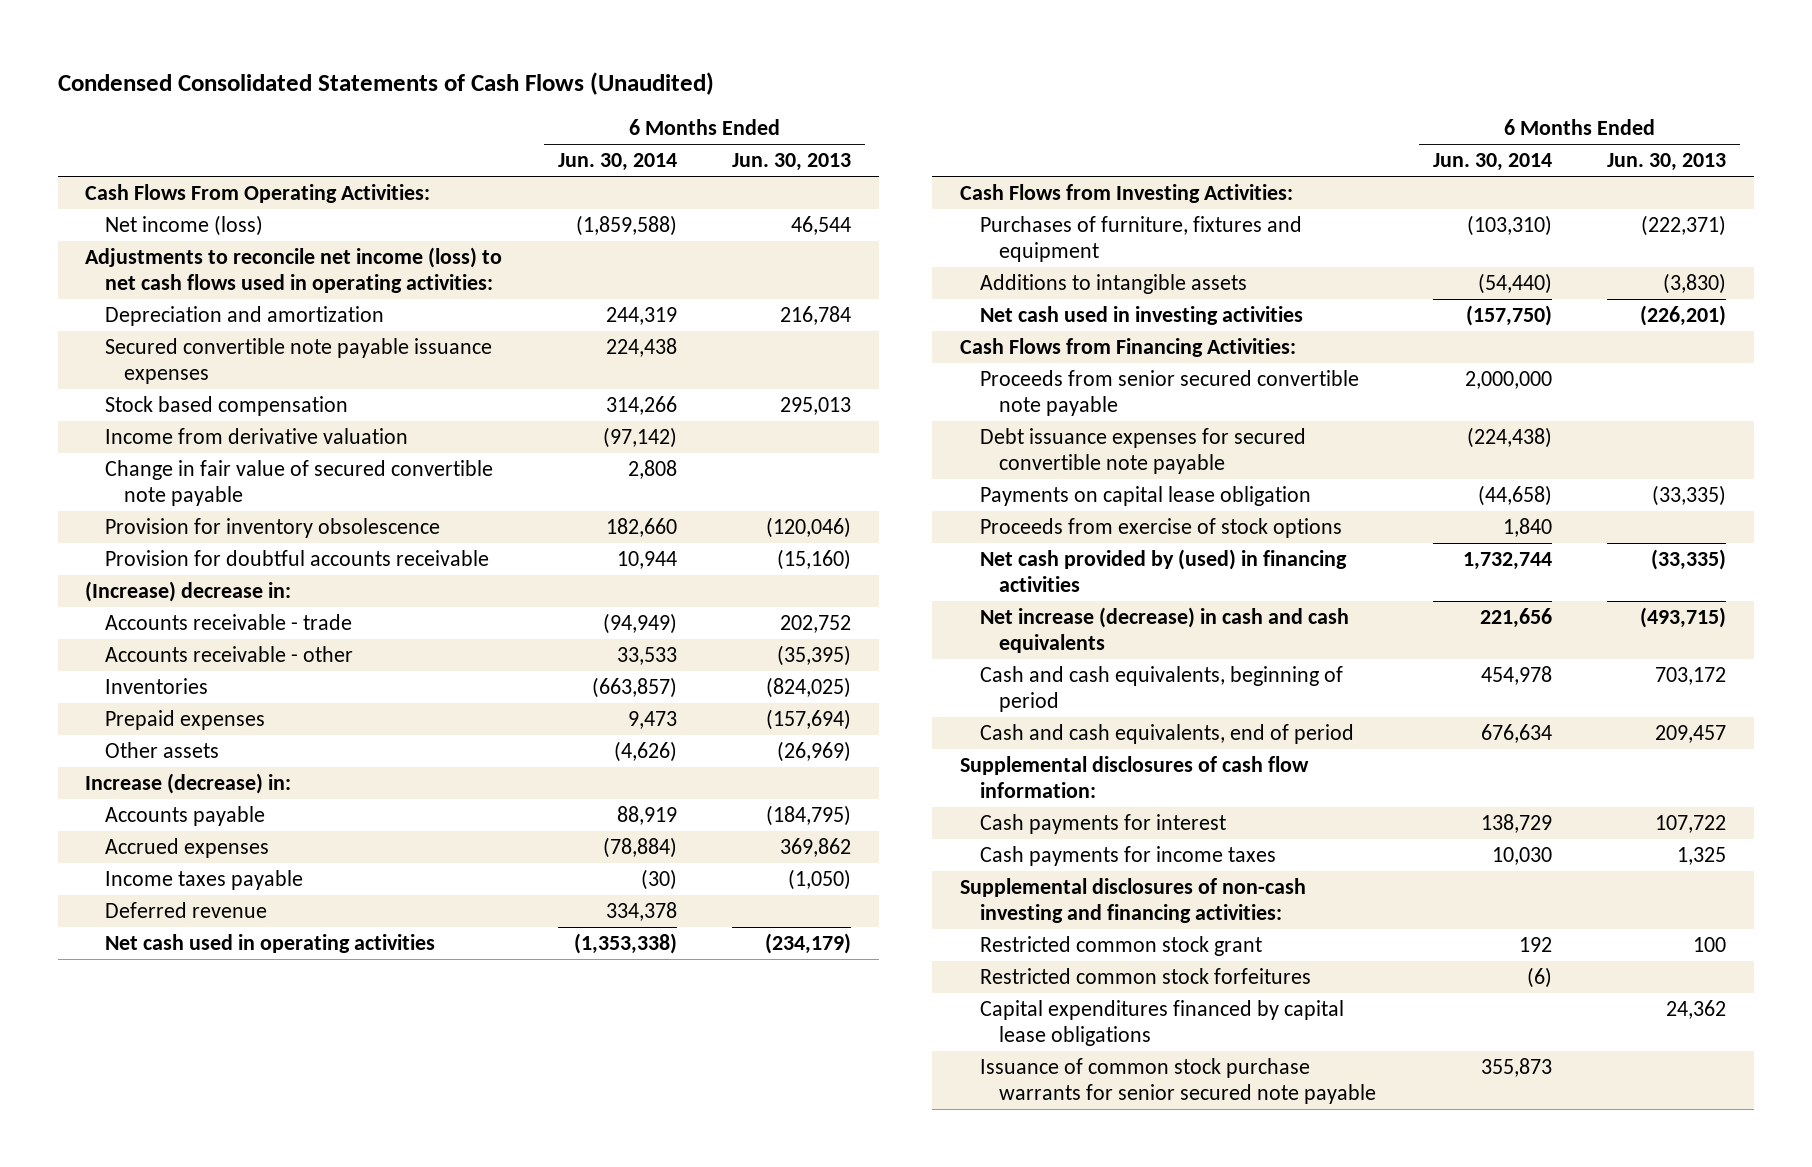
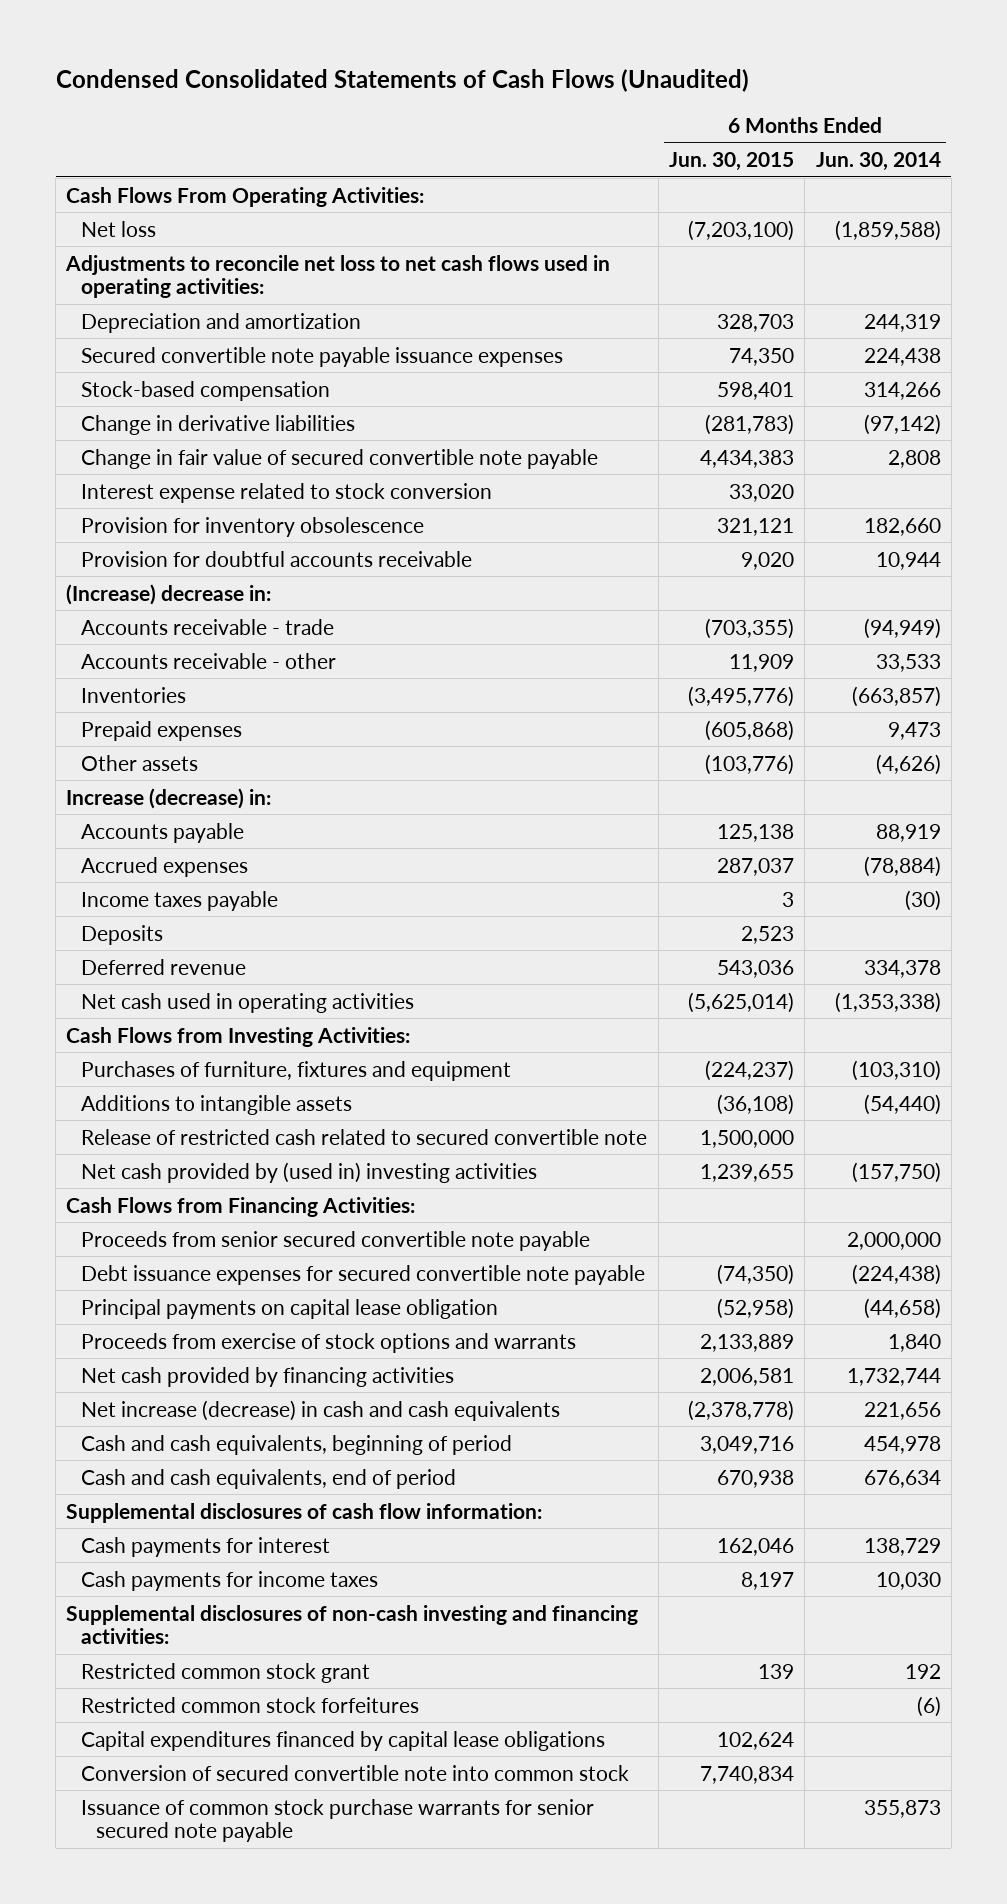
[732,153,852,172] Jun. 30, 2013 -> none
none -> [668,152,794,172] Jun. 30, 2015
[104,215,263,237] Net income (loss) -> [81,220,157,237] Net loss
[85,247,503,293] Adjustments to reconcile net income (loss) to net cash flows used in operating activities: -> [65,254,611,299] Adjustments to reconcile net loss to net cash flows used in operating activities:
[104,396,348,417] Stock based compensation -> [81,380,331,401] Stock-based compensation
[104,428,408,445] Income from derivative valuation -> [81,414,356,435] Change in derivative liabilities
none -> [81,482,493,503] Interest expense related to stock conversion
none -> [81,924,164,945] Deposits
none -> [81,1128,648,1145] Release of restricted cash related to secured convertible note
[979,306,1303,326] Net cash used in investing activities -> [81,1161,538,1183] Net cash provided by (used in) investing activities
[979,486,1311,507] Payments on capital lease obligation -> [81,1298,499,1319] Principal payments on capital lease obligation
[979,518,1342,539] Proceeds from exercise of stock options -> [81,1332,577,1353] Proceeds from exercise of stock options and warrants
[979,549,1347,592] Net cash provided by (used) in financing activities -> [81,1366,455,1387] Net cash provided by financing activities
none -> [81,1764,630,1781] Conversion of secured convertible note into common stock

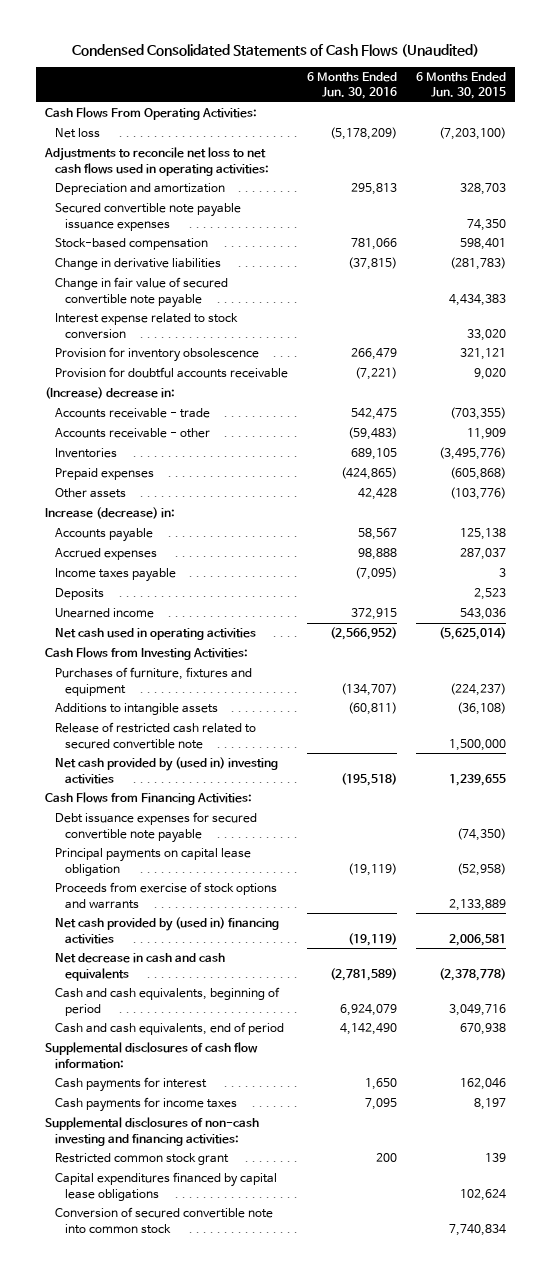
[815,152,941,172] Jun. 30, 2014 -> none
none -> [307,72,398,100] 6 Months Ended Jun. 30, 2016
[81,958,247,975] Deferred revenue -> [55,608,155,619] Unearned income
[81,1230,591,1251] Proceeds from senior secured convertible note payable -> none
[81,1366,455,1387] Net cash provided by financing activities -> [55,917,280,944] Net cash provided by (used in) financing activities
[81,1399,561,1421] Net increase (decrease) in cash and cash equivalents -> [55,953,226,981] Net decrease in cash and cash equivalents
[81,1696,420,1713] Restricted common stock forfeitures -> none
[81,1798,595,1843] Issuance of common stock purchase warrants for senior secured note payable -> none

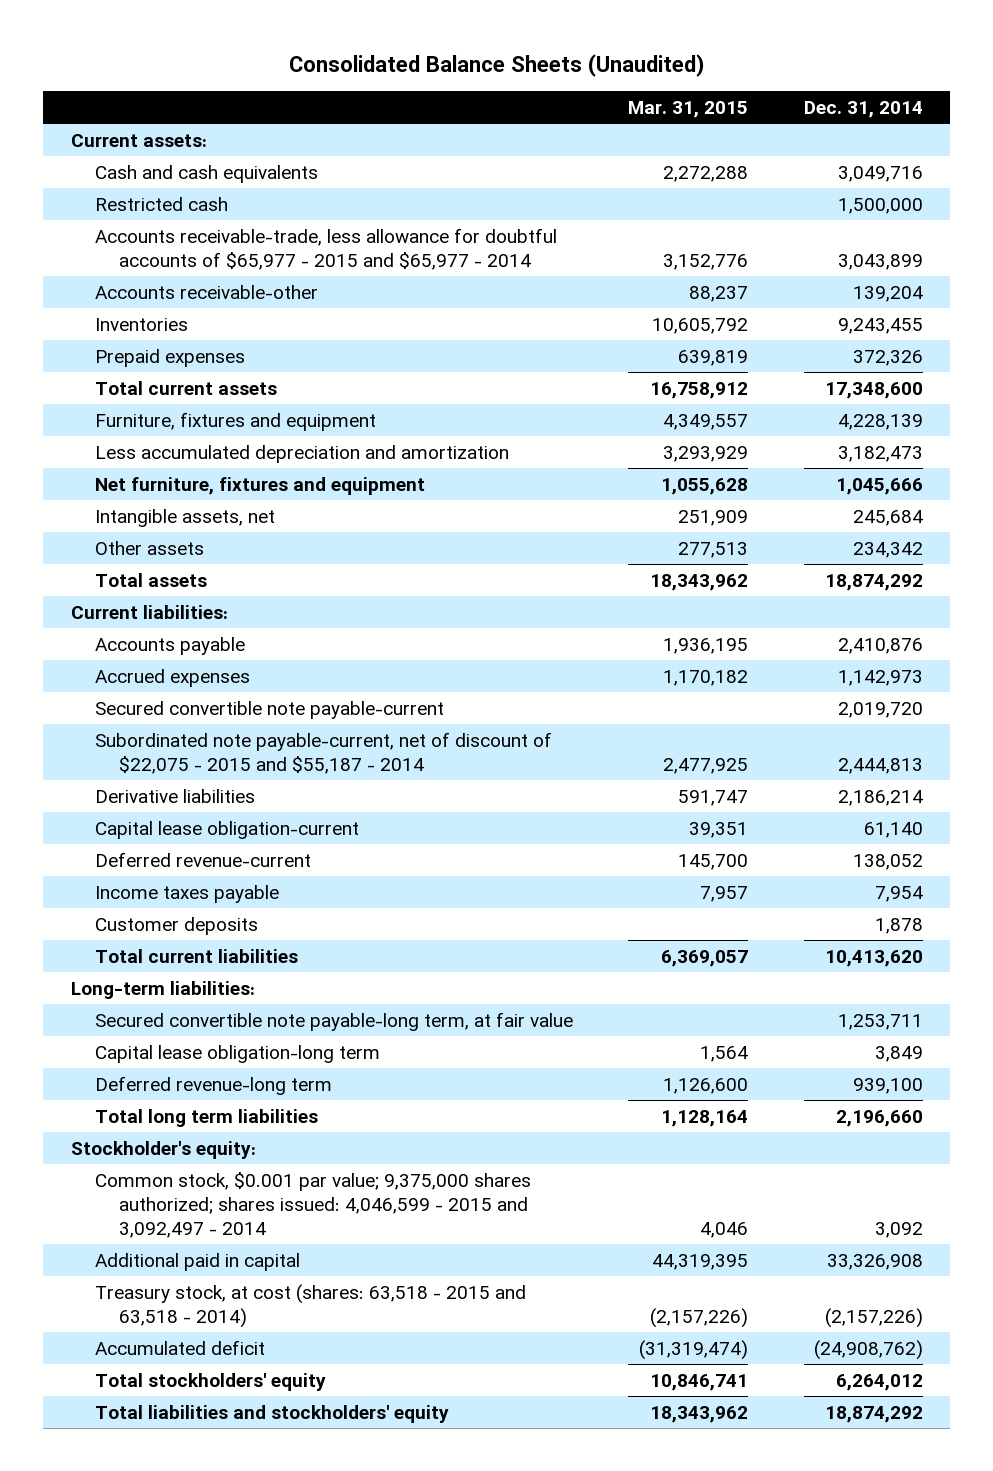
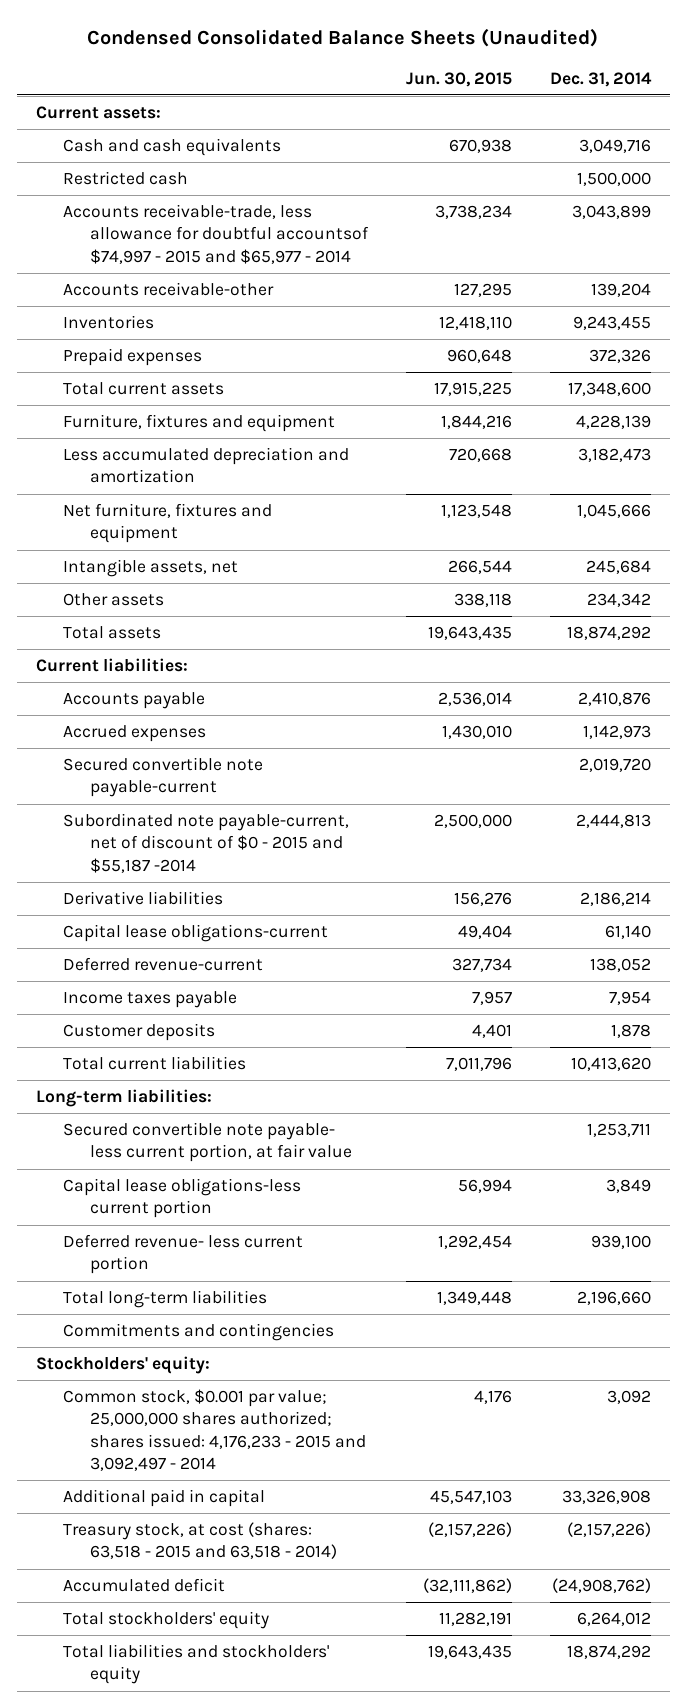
[288,54,705,78] Consolidated Balance Sheets (Unaudited) -> [87,28,599,48] Condensed Consolidated Balance Sheets (Unaudited)
[628,100,749,118] Mar. 31, 2015 -> none
none -> [405,71,512,87] Jun. 30, 2015
[94,227,557,270] Accounts receivable-trade, less allowance for doubtful accounts of $65,977 - 2015 and $65,977 - 2014 -> [63,204,369,264] Accounts receivable-trade, less allowance for doubtful accountsof $74,997 - 2015 and $65,977 - 2014
[94,731,552,774] Subordinated note payable-current, net of discount of $22,075 - 2015 and $55,187 - 2014 -> [63,813,350,873] Subordinated note payable-current, net of discount of $0 - 2015 and $55,187 -2014
[94,820,359,839] Capital lease obligation-current -> [63,924,329,943] Capital lease obligations-current
[94,1011,573,1031] Secured convertible note payable-long term, at fair value -> [63,1122,352,1163] Secured convertible note payable- less current portion, at fair value
[94,1044,380,1063] Capital lease obligation-long term -> [63,1178,302,1219] Capital lease obligations-less current portion
[94,1075,332,1095] Deferred revenue-long term -> [63,1234,304,1275] Deferred revenue- less current portion
[94,1108,318,1127] Total long term liabilities -> [63,1290,268,1309] Total long-term liabilities
none -> [63,1323,335,1342] Commitments and contingencies
[70,1140,256,1159] Stockholder's equity: -> [36,1356,211,1375] Stockholders' equity:
[94,1171,531,1239] Common stock, $0.001 par value; 9,375,000 shares authorized; shares issued: 4,046,599 - 2015 and 3,092,497 - 2014 -> [63,1389,366,1472] Common stock, $0.001 par value; 25,000,000 shares authorized; shares issued: 4,176,233 - 2015 and 3,092,497 - 2014

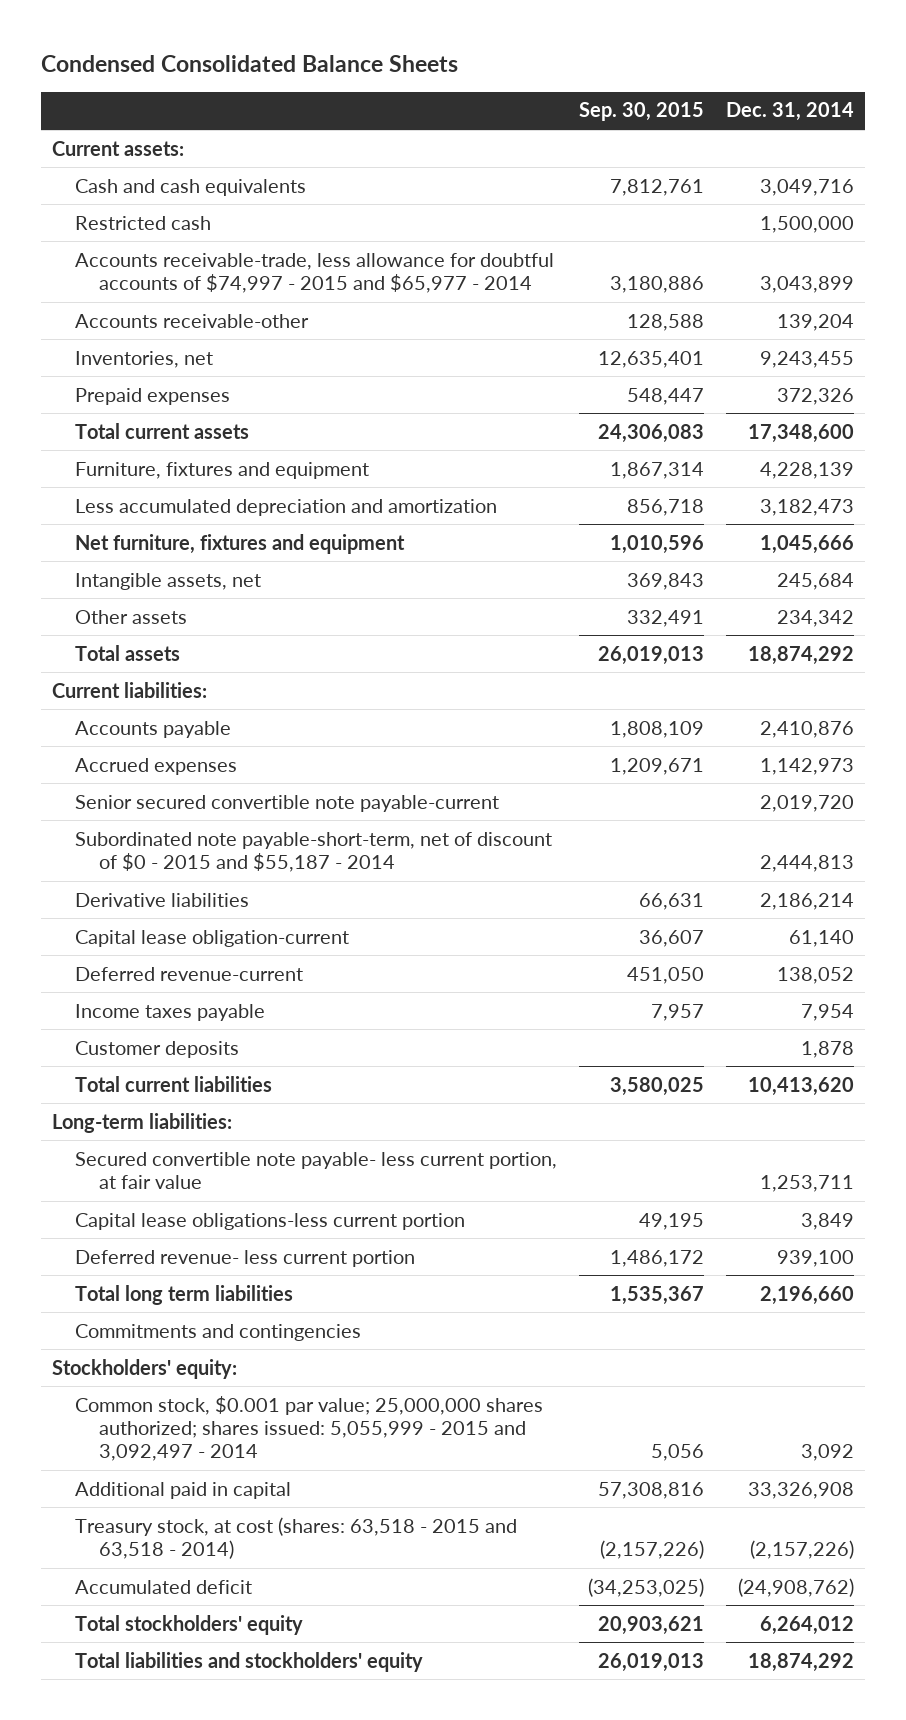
[87,28,599,48] Condensed Consolidated Balance Sheets (Unaudited) -> [40,54,458,72] Condensed Consolidated Balance Sheets
[405,71,512,87] Jun. 30, 2015 -> none
none -> [579,102,705,122] Sep. 30, 2015
[63,204,369,264] Accounts receivable-trade, less allowance for doubtful accountsof $74,997 - 2015 and $65,977 - 2014 -> [75,252,555,293] Accounts receivable-trade, less allowance for doubtful accounts of $74,997 - 2015 and $65,977 - 2014
[63,315,155,330] Inventories -> [75,350,214,368] Inventories, net
[63,757,264,798] Secured convertible note payable-current -> [75,794,500,812] Senior secured convertible note payable-current
[63,813,350,873] Subordinated note payable-current, net of discount of $0 - 2015 and $55,187 -2014 -> [75,831,553,872] Subordinated note payable-short-term, net of discount of $0 - 2015 and $55,187 - 2014
[63,924,329,943] Capital lease obligations-current -> [75,929,350,947] Capital lease obligation-current
[63,1290,268,1309] Total long-term liabilities -> [75,1284,294,1305] Total long term liabilities
[63,1389,366,1472] Common stock, $0.001 par value; 25,000,000 shares authorized; shares issued: 4,176,233 - 2015 and 3,092,497 - 2014 -> [75,1395,544,1462] Common stock, $0.001 par value; 25,000,000 shares authorized; shares issued: 5,055,999 - 2015 and 3,092,497 - 2014

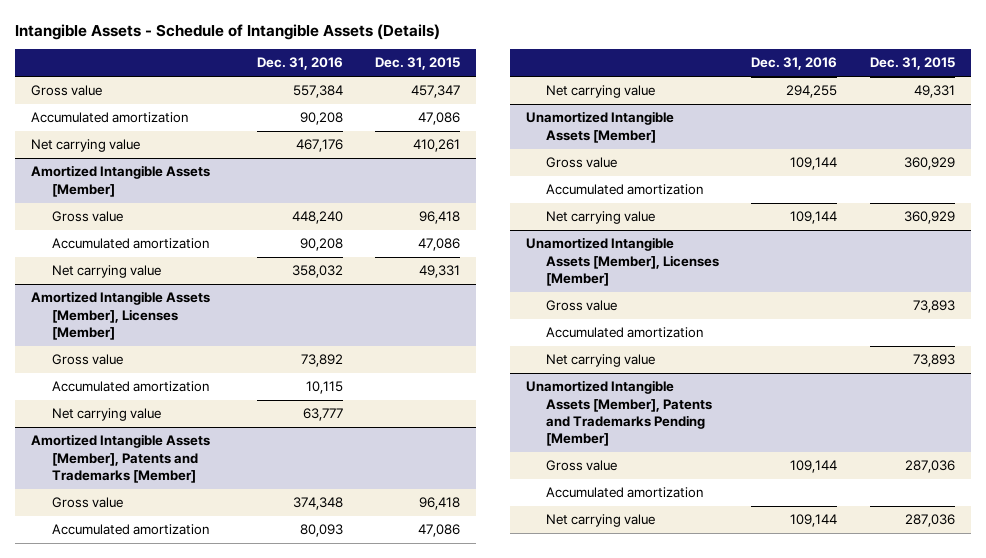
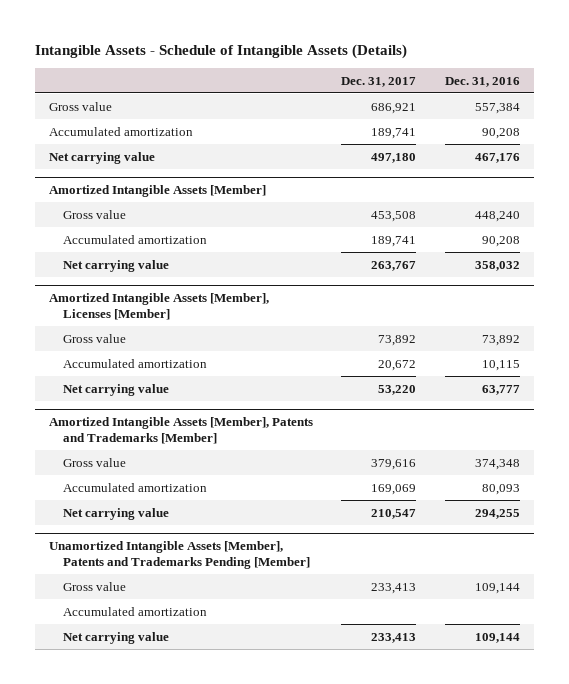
[374,57,460,71] Dec. 31, 2015 -> none
none -> [341,76,417,87] Dec. 31, 2017
[525,111,674,143] Unamortized Intangible Assets [Member] -> none
[546,157,618,169] Gross value -> none
[546,184,705,196] Accumulated amortization -> none
[546,211,656,225] Net carrying value -> none
[525,237,720,286] Unamortized Intangible Assets [Member], Licenses [Member] -> none
[546,300,618,312] Gross value -> none
[546,327,705,339] Accumulated amortization -> none
[546,354,656,368] Net carrying value -> none

